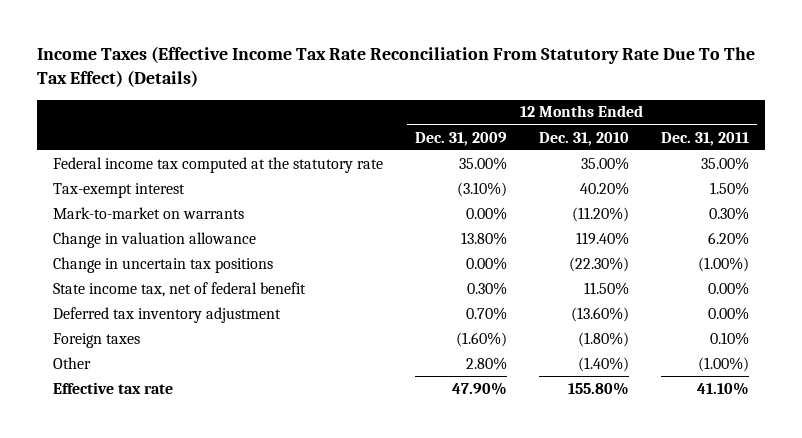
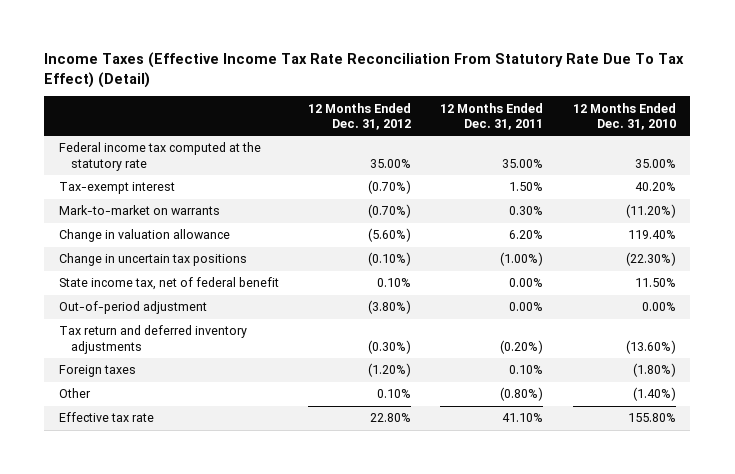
[36,46,755,88] Income Taxes (Effective Income Tax Rate Reconciliation From Statutory Rate Due To The Tax Effect) (Details) -> [44,51,685,88] Income Taxes (Effective Income Tax Rate Reconciliation From Statutory Rate Due To Tax Effect) (Detail)
[414,131,507,146] Dec. 31, 2009 -> none
none -> [308,102,412,130] 12 Months Ended Dec. 31, 2012
none -> [58,301,207,315] Out-of-period adjustment
[52,306,281,323] Deferred tax inventory adjustment -> [58,325,247,354] Tax return and deferred inventory adjustments
[708,306,750,320] 0.00% -> [500,339,544,354] (0.20%)
[698,356,750,372] (1.00%) -> [500,387,544,402] (0.80%)

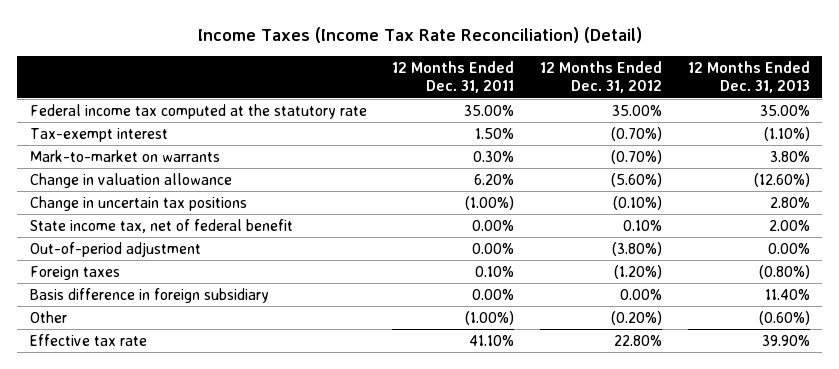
[44,51,685,88] Income Taxes (Effective Income Tax Rate Reconciliation From Statutory Rate Due To Tax Effect) (Detail) -> [197,26,642,43] Income Taxes (Income Tax Rate Reconciliation) (Detail)
[572,102,676,130] 12 Months Ended Dec. 31, 2010 -> none
none -> [687,60,810,94] 12 Months Ended Dec. 31, 2013
[58,325,247,354] Tax return and deferred inventory adjustments -> none
none -> [29,287,269,303] Basis difference in foreign subsidiary
[377,389,412,399] 0.10% -> [610,310,662,325] (0.20%)
[500,387,544,402] (0.80%) -> [465,310,515,325] (1.00%)

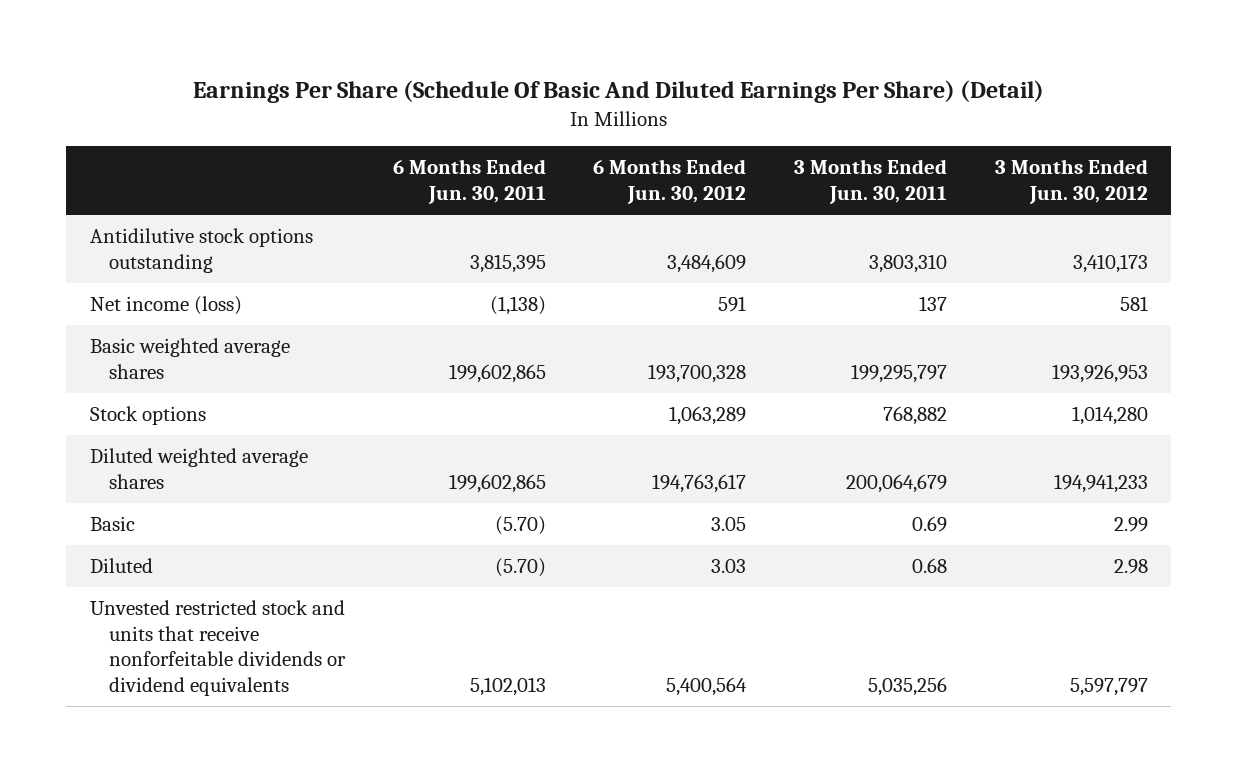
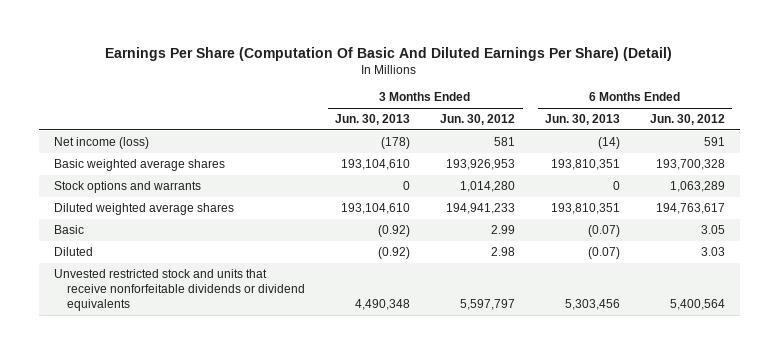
[192,80,1044,104] Earnings Per Share (Schedule Of Basic And Diluted Earnings Per Share) (Detail) -> [105,46,673,61] Earnings Per Share (Computation Of Basic And Diluted Earnings Per Share) (Detail)
[392,159,546,204] 6 Months Ended Jun. 30, 2011 -> none
[793,159,947,204] 3 Months Ended Jun. 30, 2011 -> none
none -> [335,114,411,126] Jun. 30, 2013
none -> [544,114,620,126] Jun. 30, 2013
[90,227,314,273] Antidilutive stock options outstanding -> none
[90,405,207,425] Stock options -> [53,181,201,194] Stock options and warrants

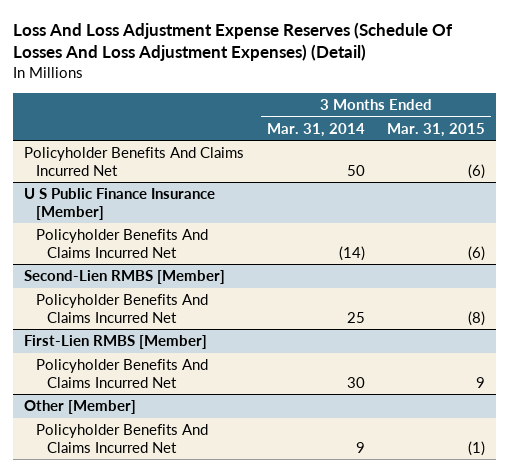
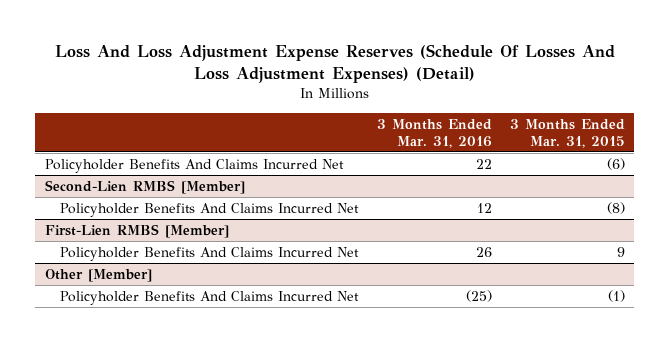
[266,122,365,137] Mar. 31, 2014 -> none
none -> [376,118,492,148] 3 Months Ended Mar. 31, 2016
[24,188,216,220] U S Public Finance Insurance [Member] -> none
[35,229,208,258] Policyholder Benefits And Claims Incurred Net -> none

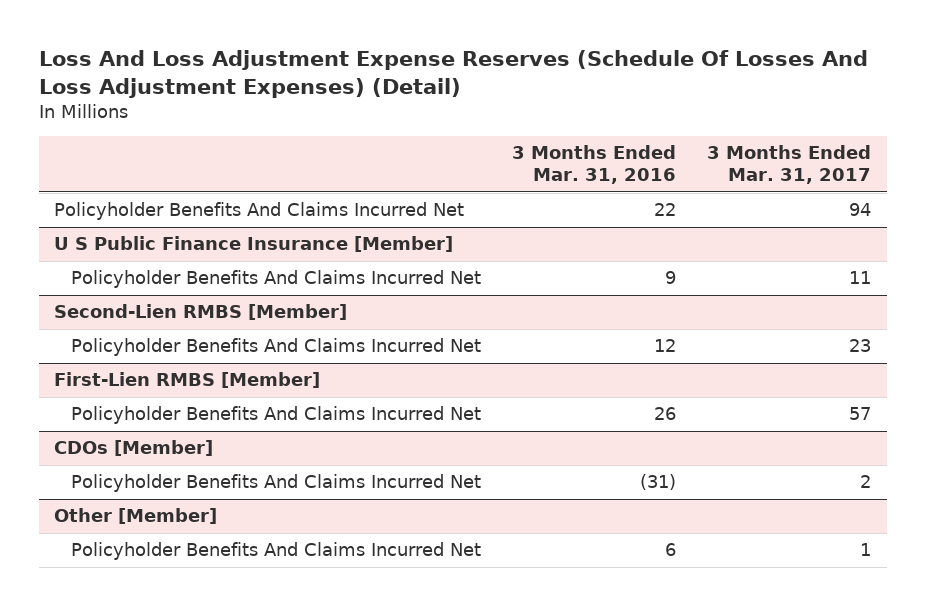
[510,118,626,148] 3 Months Ended Mar. 31, 2015 -> none
none -> [707,145,872,185] 3 Months Ended Mar. 31, 2017
none -> [54,236,454,253] U S Public Finance Insurance [Member]
none -> [71,270,482,289] Policyholder Benefits And Claims Incurred Net
none -> [54,440,214,457] CDOs [Member]
none -> [71,474,482,493] Policyholder Benefits And Claims Incurred Net
[465,289,492,302] (25) -> [665,543,677,557] 6

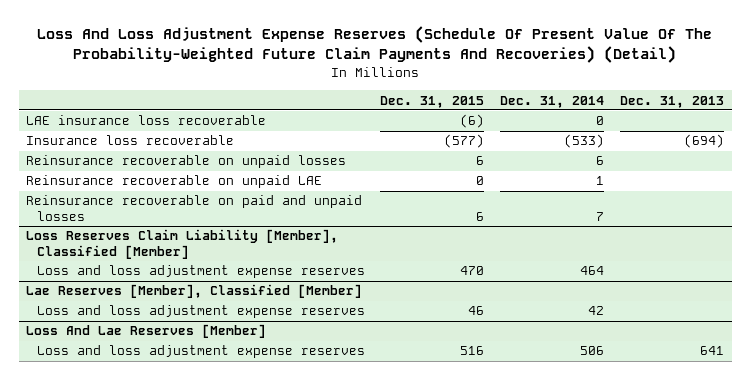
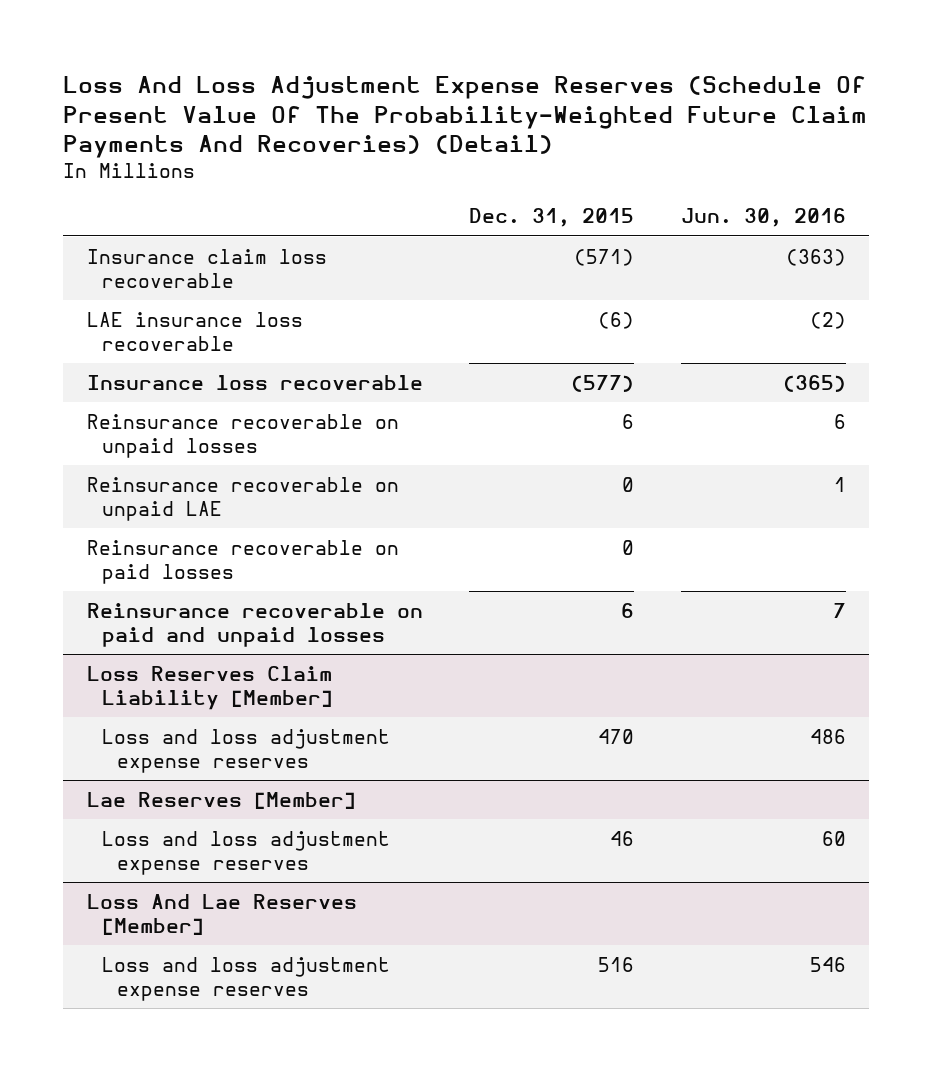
[500,95,605,108] Dec. 31, 2014 -> none
[619,95,724,108] Dec. 31, 2013 -> none
none -> [680,208,846,228] Jun. 30, 2016
none -> [86,248,327,288] Insurance claim loss recoverable
none -> [86,539,399,584] Reinsurance recoverable on paid losses
[26,229,339,260] Loss Reserves Claim Liability [Member], Classified [Member] -> [86,665,333,710] Loss Reserves Claim Liability [Member]
[26,284,363,299] Lae Reserves [Member], Classified [Member] -> [86,791,356,809] Lae Reserves [Member]

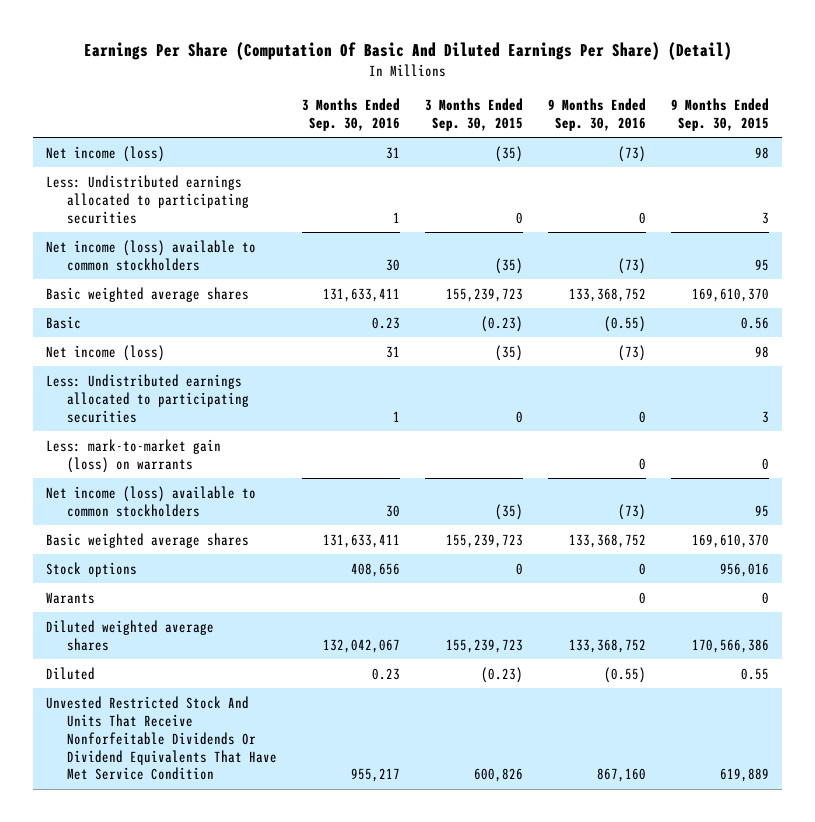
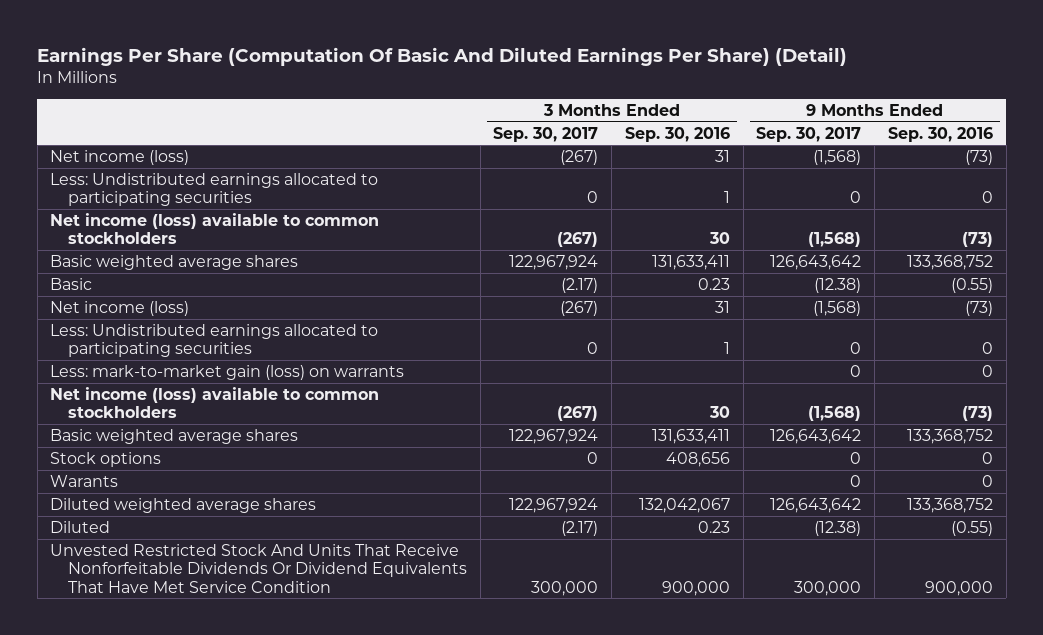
[425,97,524,131] 3 Months Ended Sep. 30, 2015 -> none
[671,97,770,131] 9 Months Ended Sep. 30, 2015 -> none
none -> [493,126,599,142] Sep. 30, 2017
none -> [756,126,862,142] Sep. 30, 2017
[350,768,400,783] 955,217 -> [661,580,730,596] 900,000
[597,768,647,783] 867,160 -> [925,580,994,596] 900,000

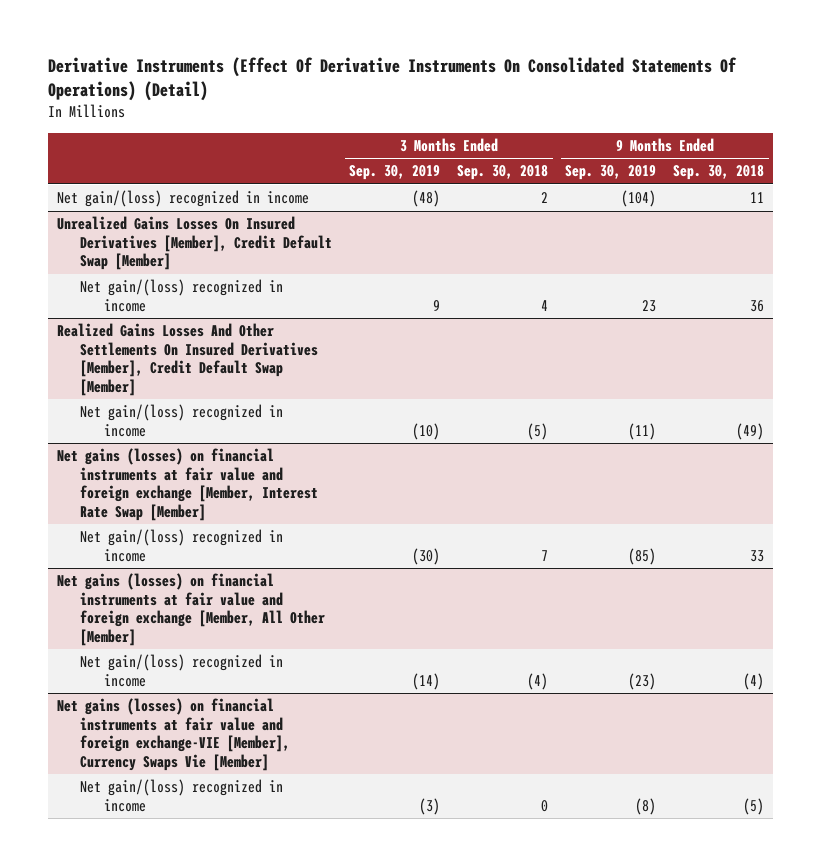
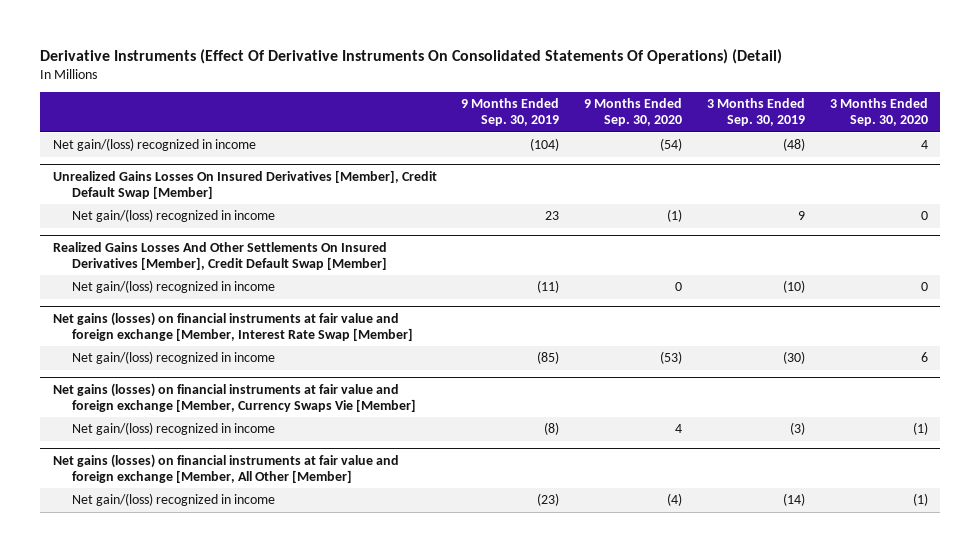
[457,165,549,181] Sep. 30, 2018 -> none
[673,165,765,181] Sep. 30, 2018 -> none
none -> [584,98,683,127] 9 Months Ended Sep. 30, 2020
none -> [829,98,928,127] 3 Months Ended Sep. 30, 2020
none -> [52,383,417,412] Net gains (losses) on financial instruments at fair value and foreign exchange [Member, Currency Swaps Vie [Member]
none -> [72,422,276,436] Net gain/(loss) recognized in income
[56,698,291,771] Net gains (losses) on financial instruments at fair value and foreign exchange-VIE [Member], Currency Swaps Vie [Member] -> none
[80,779,284,812] Net gain/(loss) recognized in income -> none

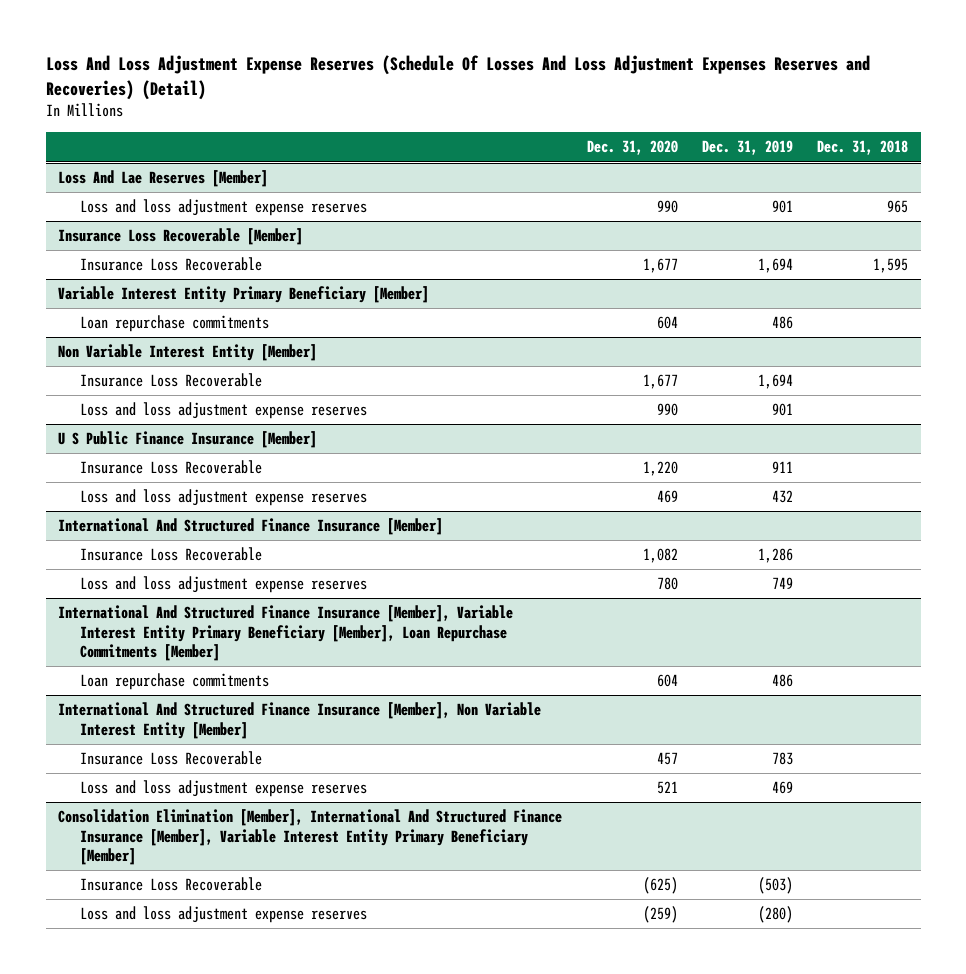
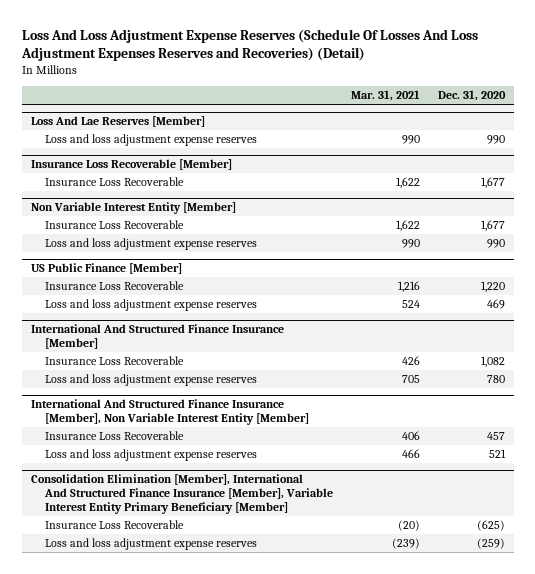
[701,140,793,156] Dec. 31, 2019 -> none
[817,140,909,156] Dec. 31, 2018 -> none
none -> [350,90,420,102] Mar. 31, 2021
[58,286,430,304] Variable Interest Entity Primary Beneficiary [Member] -> none
[79,315,269,333] Loan repurchase commitments -> none
[58,431,318,449] U S Public Finance Insurance [Member] -> [30,263,182,275] US Public Finance [Member]
[58,605,514,662] International And Structured Finance Insurance [Member], Variable Interest Entity Primary Beneficiary [Member], Loan Repurchase Commitments [Member] -> none
[79,673,269,691] Loan repurchase commitments -> none

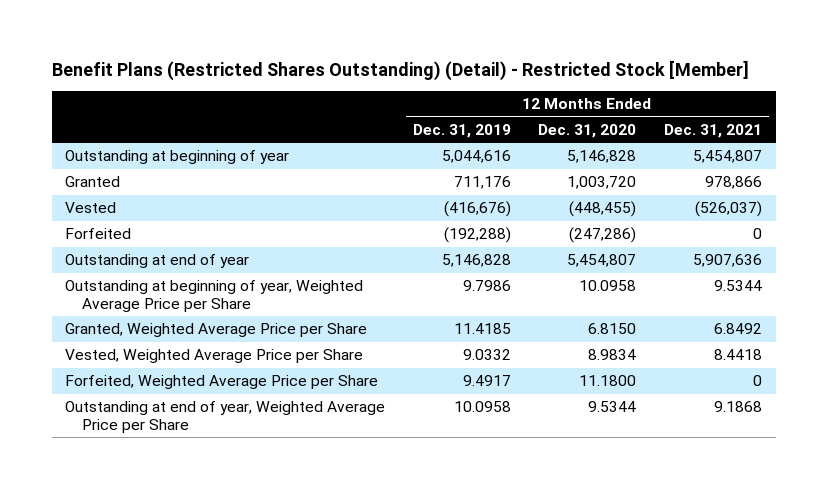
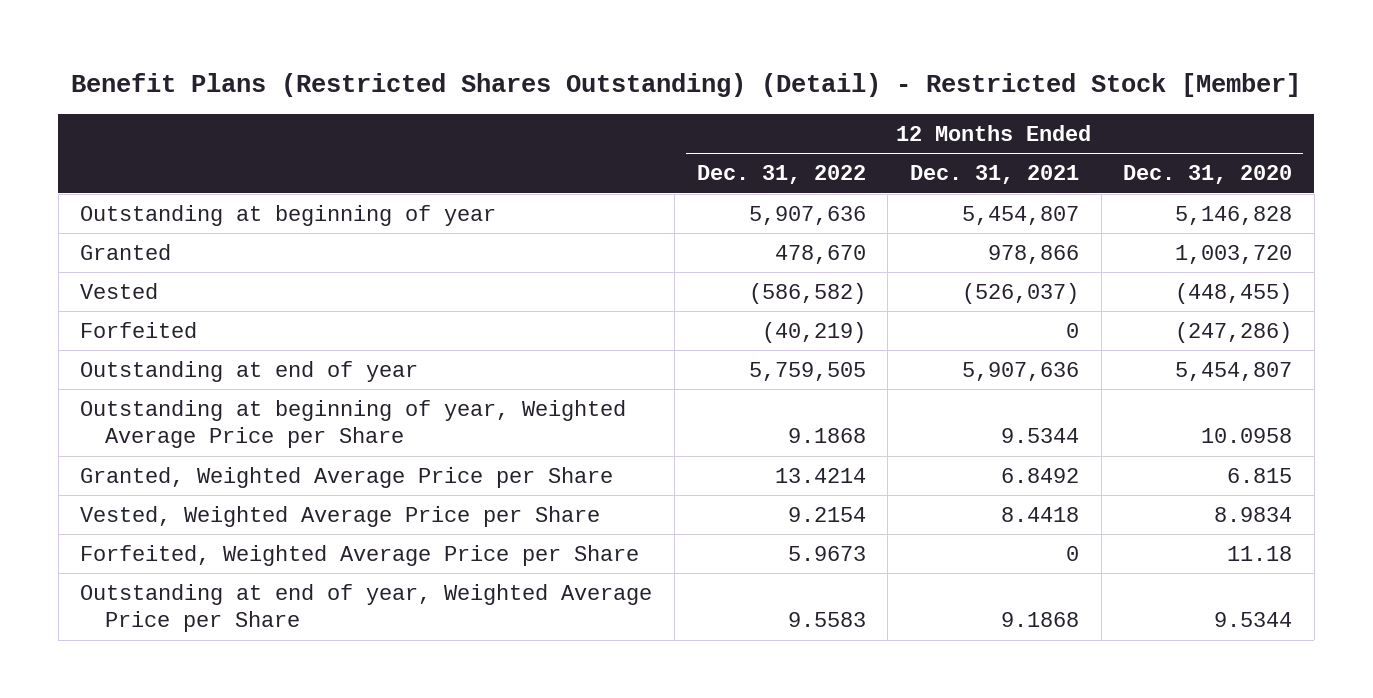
[412,123,511,138] Dec. 31, 2019 -> none
none -> [696,165,866,185] Dec. 31, 2022
[588,323,637,335] 6.8150 -> [1227,467,1293,483] 6.815
[579,375,637,387] 11.1800 -> [1227,545,1293,561] 11.18

